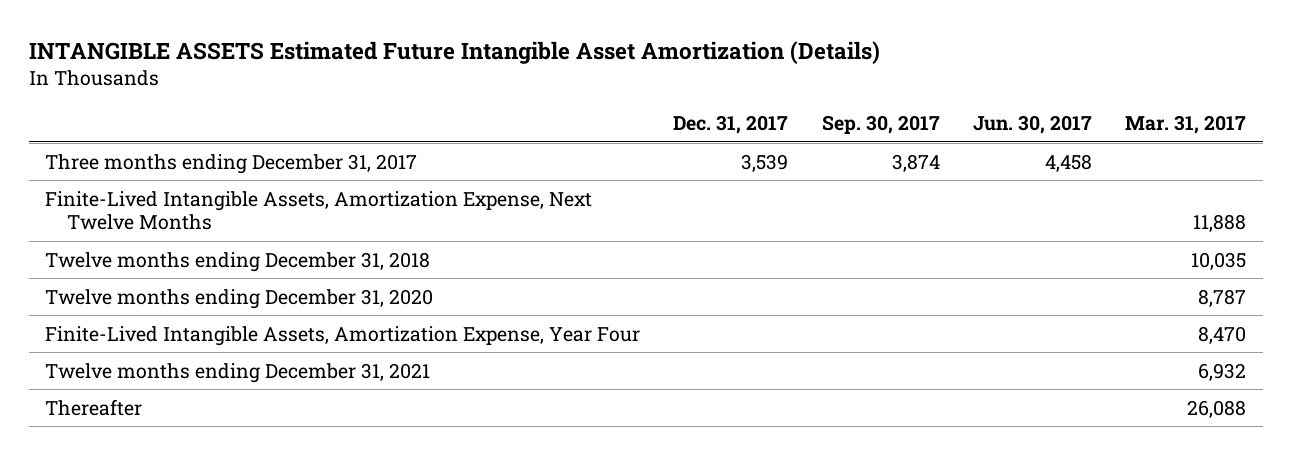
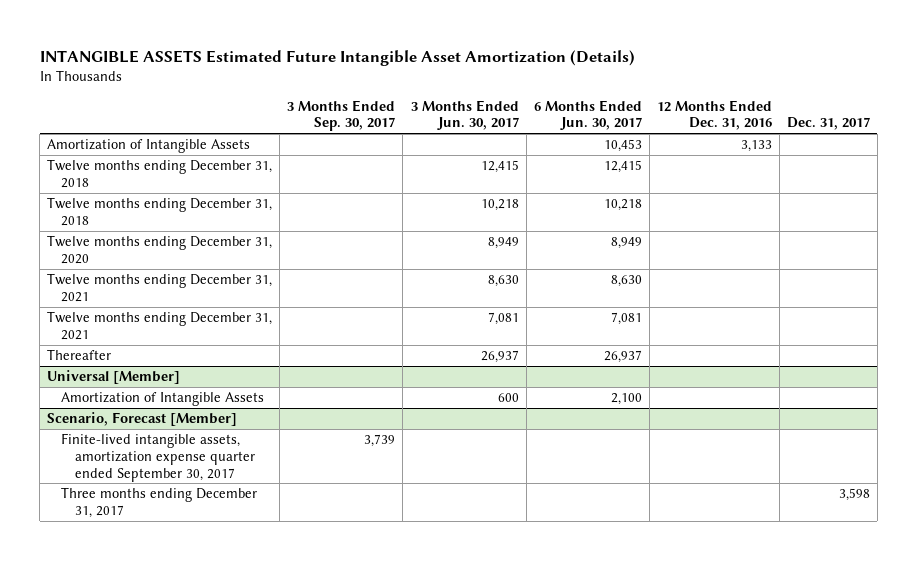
[821,115,940,135] Sep. 30, 2017 -> none
[972,115,1092,135] Jun. 30, 2017 -> none
[1125,115,1247,135] Mar. 31, 2017 -> none
none -> [287,99,396,132] 3 Months Ended Sep. 30, 2017
none -> [410,99,519,131] 3 Months Ended Jun. 30, 2017
none -> [533,99,642,131] 6 Months Ended Jun. 30, 2017
none -> [656,99,772,131] 12 Months Ended Dec. 31, 2016
[45,153,418,174] Three months ending December 31, 2017 -> none
[45,190,593,231] Finite-Lived Intangible Assets, Amortization Expense, Next Twelve Months -> none
none -> [47,139,251,154] Amortization of Intangible Assets
none -> [47,197,273,226] Twelve months ending December 31, 2018
[45,325,641,346] Finite-Lived Intangible Assets, Amortization Expense, Year Four -> none
none -> [47,311,273,340] Twelve months ending December 31, 2021
none -> [47,370,181,385] Universal [Member]
none -> [61,392,265,407] Amortization of Intangible Assets
none -> [47,412,238,427] Scenario, Forecast [Member]
none -> [61,433,255,482] Finite-lived intangible assets, amortization expense quarter ended September 30, 2017
none -> [61,487,258,518] Three months ending December 31, 2017

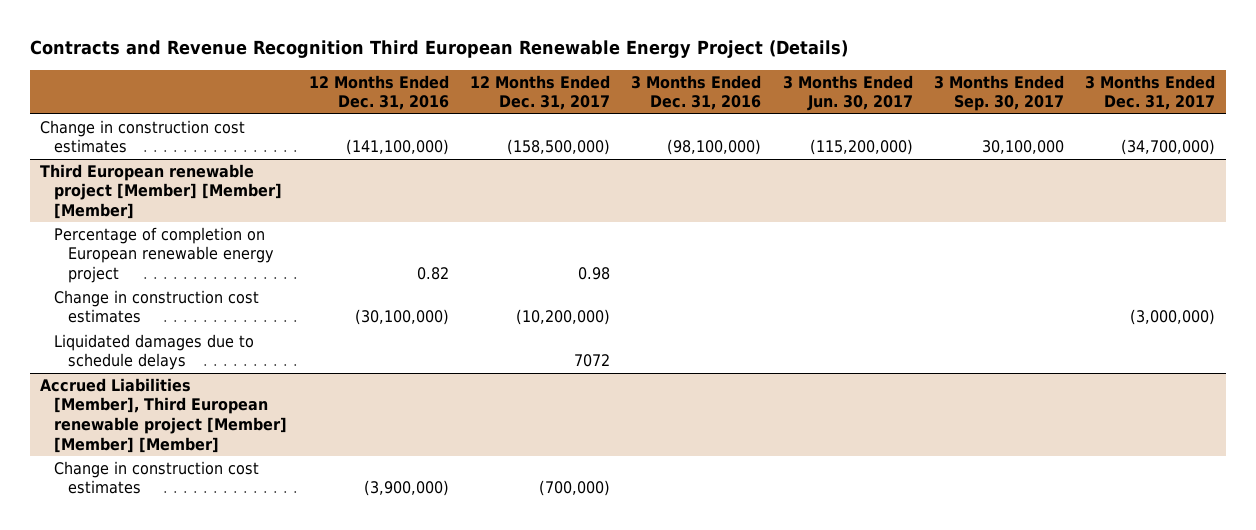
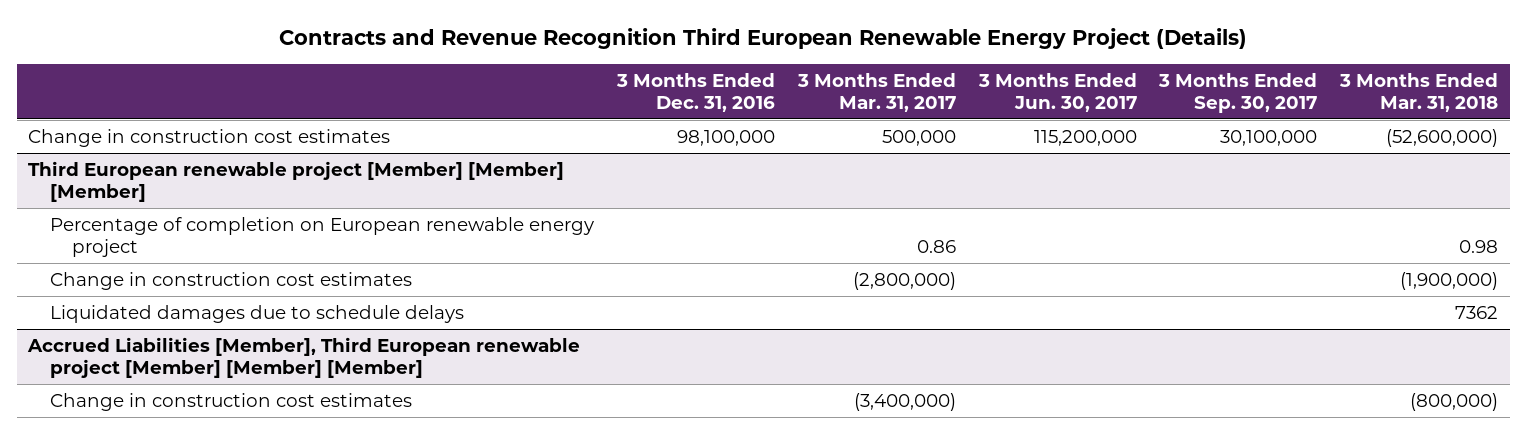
[308,74,449,111] 12 Months Ended Dec. 31, 2016 -> none
[469,74,610,111] 12 Months Ended Dec. 31, 2017 -> none
[1085,74,1216,111] 3 Months Ended Dec. 31, 2017 -> none
none -> [796,72,956,112] 3 Months Ended Mar. 31, 2017
none -> [1339,72,1499,112] 3 Months Ended Mar. 31, 2018
[667,139,762,156] (98,100,000) -> [676,130,775,147] 98,100,000
[809,139,913,156] (115,200,000) -> [1033,130,1137,147] 115,200,000

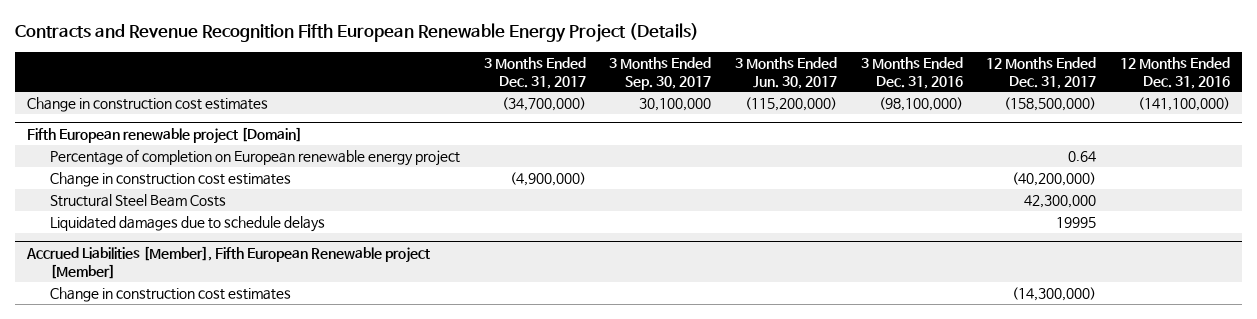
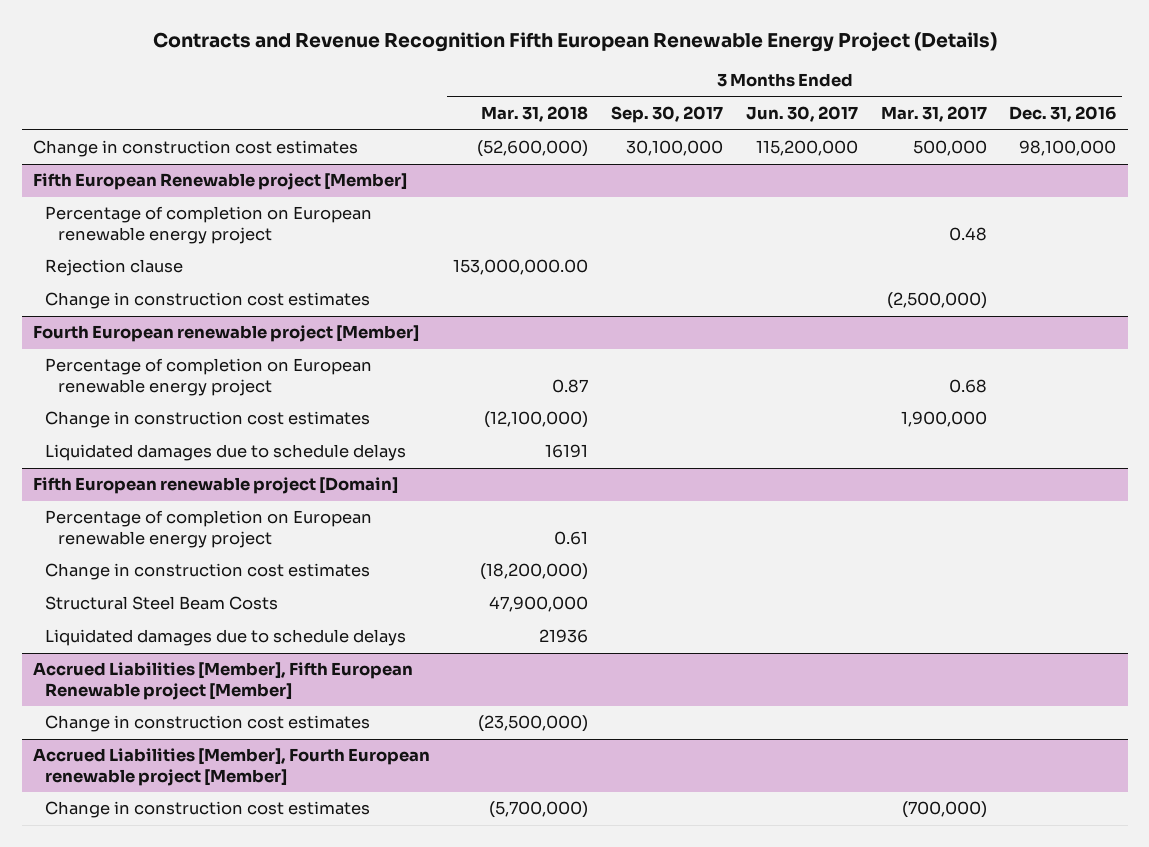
[483,56,586,89] 3 Months Ended Dec. 31, 2017 -> none
[986,56,1097,89] 12 Months Ended Dec. 31, 2017 -> none
[1120,56,1231,89] 12 Months Ended Dec. 31, 2016 -> none
none -> [480,106,588,123] Mar. 31, 2018
none -> [880,106,987,123] Mar. 31, 2017
[745,97,838,112] (115,200,000) -> [755,140,858,157] 115,200,000
[878,97,963,112] (98,100,000) -> [1019,140,1117,157] 98,100,000
none -> [33,173,408,191] Fifth European Renewable project [Member]
none -> [45,206,373,244] Percentage of completion on European renewable energy project
none -> [45,259,184,277] Rejection clause
none -> [45,292,371,310] Change in construction cost estimates
none -> [33,325,420,343] Fourth European renewable project [Member]
none -> [45,358,373,396] Percentage of completion on European renewable energy project
none -> [45,411,371,429] Change in construction cost estimates
none -> [45,444,407,462] Liquidated damages due to schedule delays
none -> [33,748,431,786] Accrued Liabilities [Member], Fourth European renewable project [Member]
none -> [45,801,371,819] Change in construction cost estimates

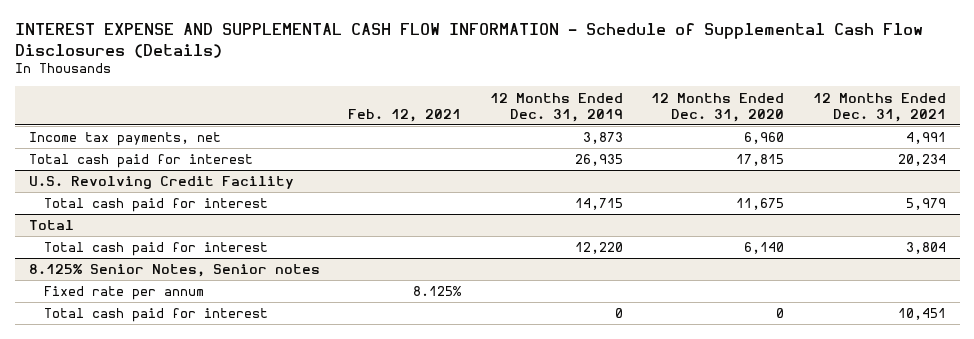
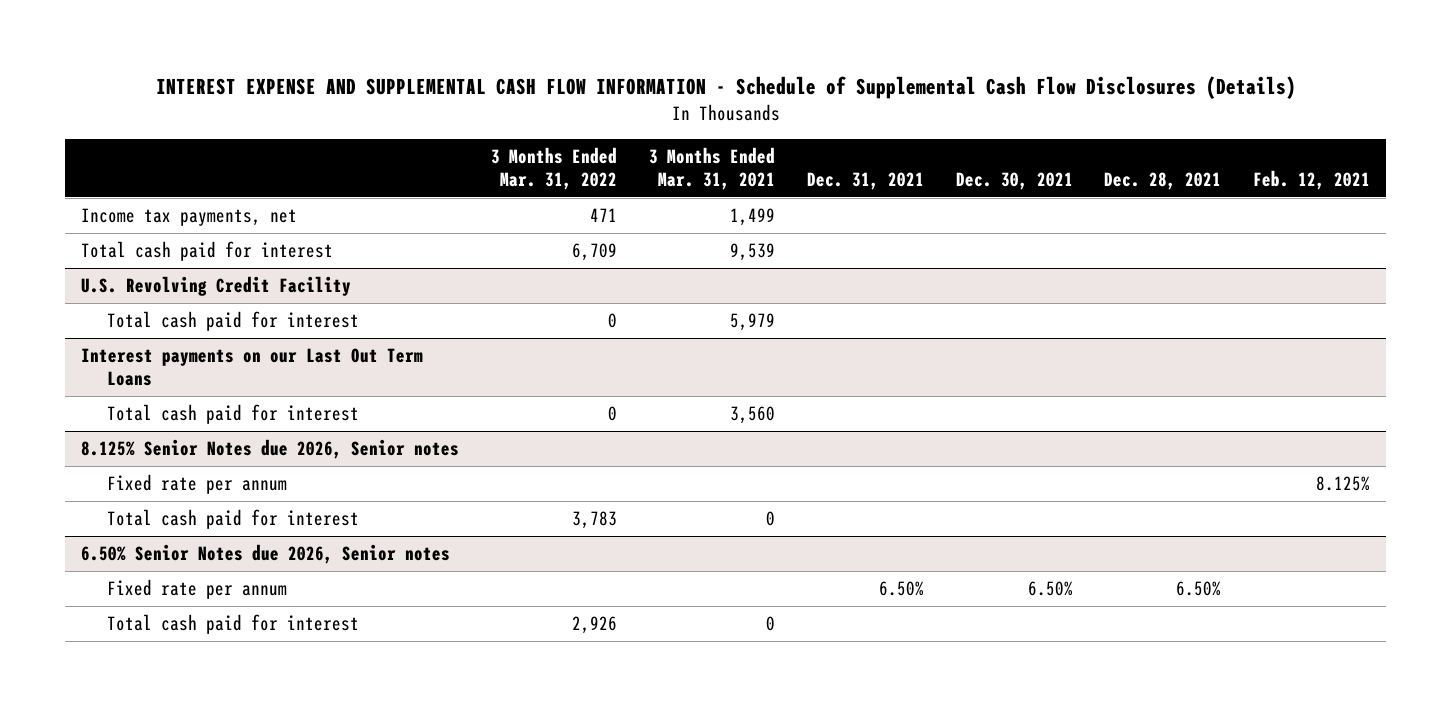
[489,92,623,122] 12 Months Ended Dec. 31, 2019 -> none
[651,92,785,122] 12 Months Ended Dec. 31, 2020 -> none
[812,92,946,122] 12 Months Ended Dec. 31, 2021 -> none
none -> [491,146,618,190] 3 Months Ended Mar. 31, 2022
none -> [648,146,775,190] 3 Months Ended Mar. 31, 2021
none -> [806,171,924,190] Dec. 31, 2021
none -> [955,171,1073,190] Dec. 30, 2021
none -> [1104,171,1222,190] Dec. 28, 2021
[28,220,74,231] Total -> [81,348,424,387] Interest payments on our Last Out Term Loans
[28,264,320,278] 8.125% Senior Notes, Senior notes -> [81,439,460,460] 8.125% Senior Notes due 2026, Senior notes
none -> [81,544,451,565] 6.50% Senior Notes due 2026, Senior notes
none -> [106,579,287,600] Fixed rate per annum
none -> [106,614,359,635] Total cash paid for interest

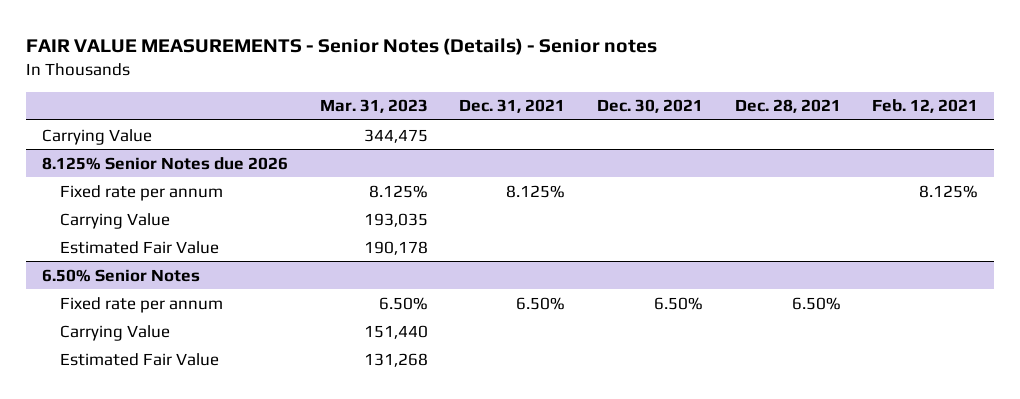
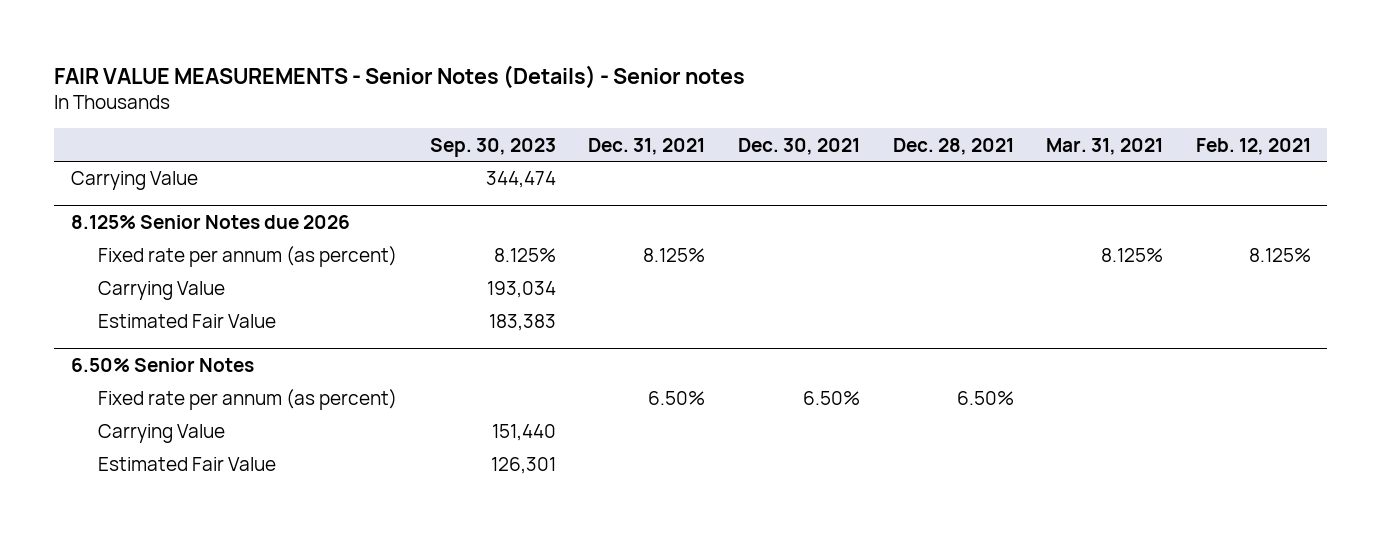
[319,99,428,114] Mar. 31, 2023 -> none
none -> [429,137,556,157] Sep. 30, 2023
none -> [1046,137,1164,155] Mar. 31, 2021
[59,184,223,201] Fixed rate per annum -> [97,246,397,268] Fixed rate per annum (as percent)
[59,296,223,313] Fixed rate per annum -> [97,389,397,411] Fixed rate per annum (as percent)

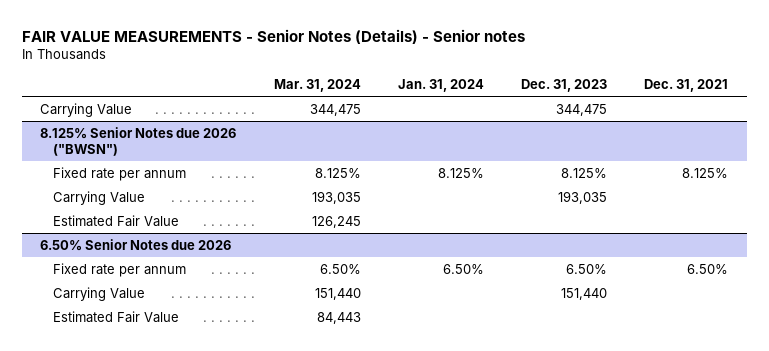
[429,137,556,157] Sep. 30, 2023 -> none
[737,137,860,155] Dec. 30, 2021 -> none
[892,137,1014,155] Dec. 28, 2021 -> none
[1046,137,1164,155] Mar. 31, 2021 -> none
[1195,137,1311,155] Feb. 12, 2021 -> none
none -> [273,79,361,93] Mar. 31, 2024
none -> [397,79,484,93] Jan. 31, 2024
none -> [521,79,608,93] Dec. 31, 2023
[70,215,350,230] 8.125% Senior Notes due 2026 -> [40,126,237,156] 8.125% Senior Notes due 2026 ("BWSN")
[97,246,397,268] Fixed rate per annum (as percent) -> [52,166,186,181] Fixed rate per annum
[70,358,254,373] 6.50% Senior Notes -> [40,238,232,251] 6.50% Senior Notes due 2026
[97,389,397,411] Fixed rate per annum (as percent) -> [52,262,186,277] Fixed rate per annum

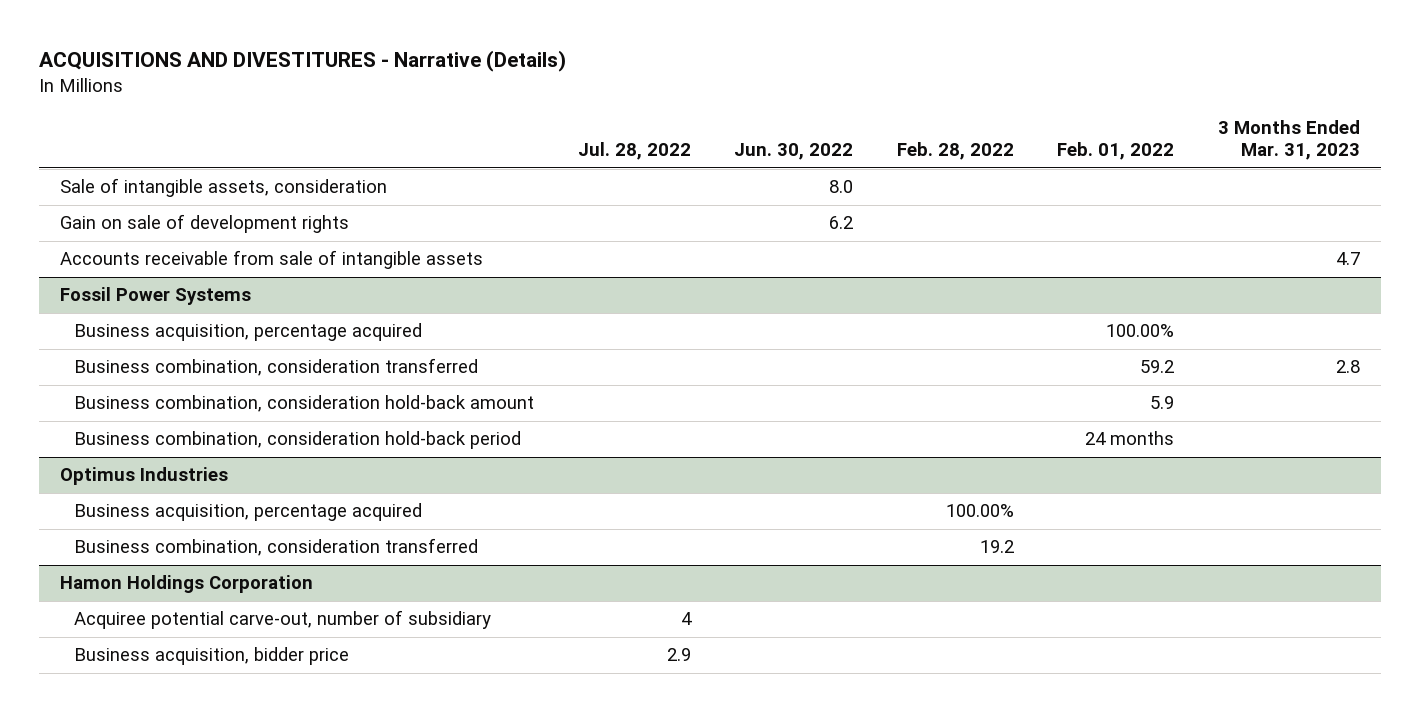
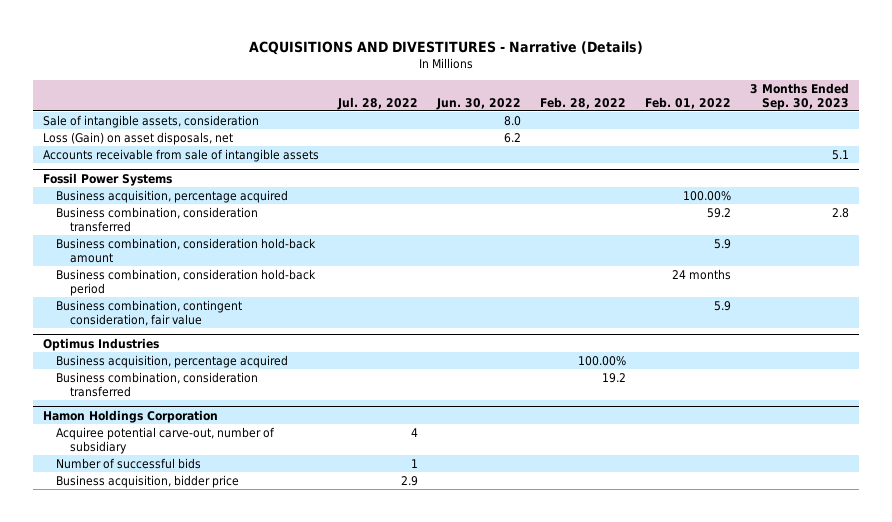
[1217,120,1360,161] 3 Months Ended Mar. 31, 2023 -> none
none -> [750,82,850,110] 3 Months Ended Sep. 30, 2023
[60,214,350,234] Gain on sale of development rights -> [42,132,233,146] Loss (Gain) on asset disposals, net
none -> [56,300,243,326] Business combination, contingent consideration, fair value
none -> [56,458,202,470] Number of successful bids

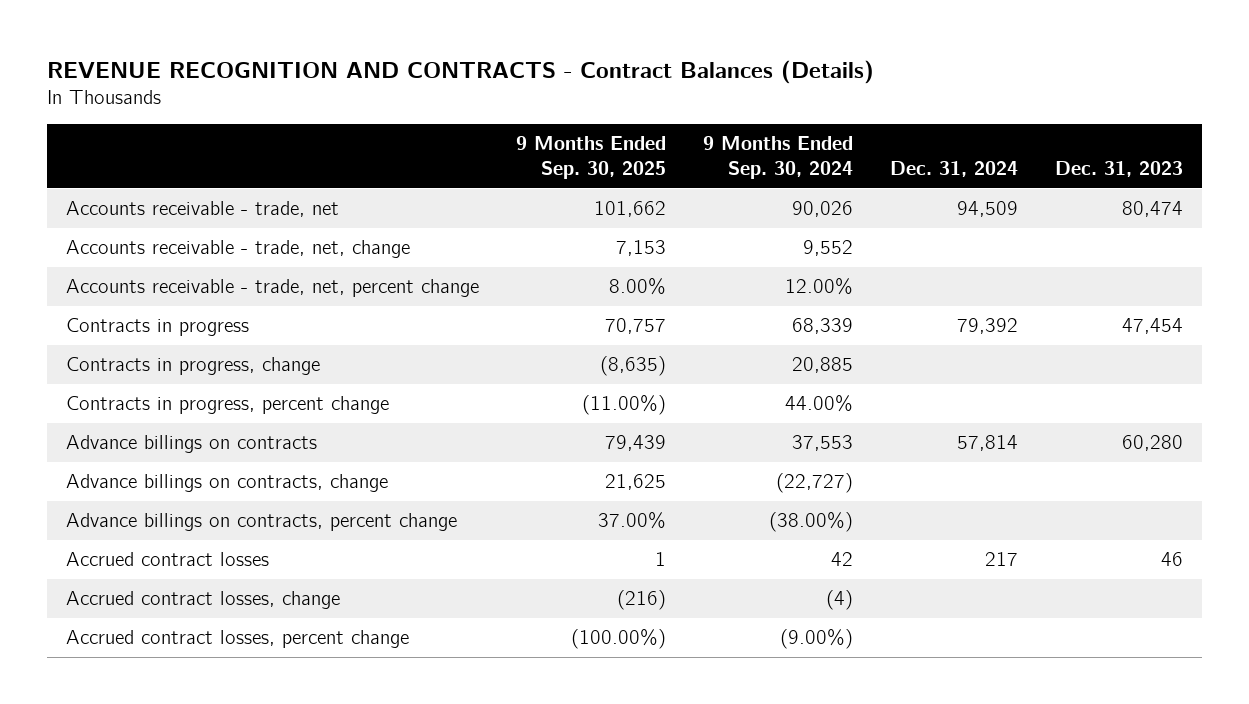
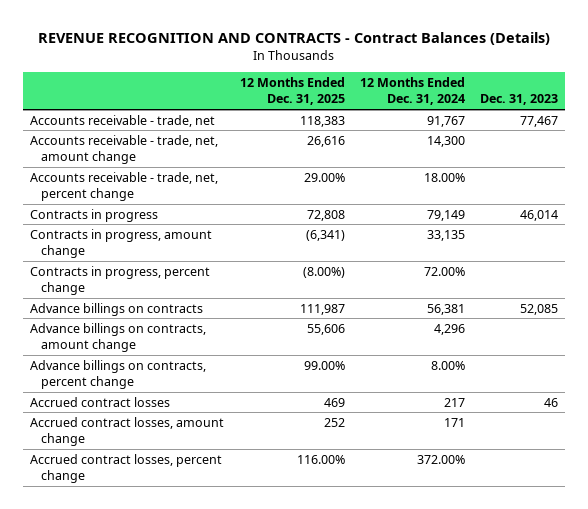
[515,135,666,180] 9 Months Ended Sep. 30, 2025 -> none
[702,135,853,180] 9 Months Ended Sep. 30, 2024 -> none
[890,161,1019,178] Dec. 31, 2024 -> none
none -> [239,77,345,106] 12 Months Ended Dec. 31, 2025
none -> [359,77,465,106] 12 Months Ended Dec. 31, 2024
[1122,201,1184,218] 80,474 -> [519,115,558,127] 77,467
[65,240,410,259] Accounts receivable - trade, net, change -> [30,134,219,165] Accounts receivable - trade, net, amount change
[1122,318,1184,335] 47,454 -> [519,209,558,221] 46,014
[65,357,320,376] Contracts in progress, change -> [30,228,213,259] Contracts in progress, amount change
[1122,435,1184,452] 60,280 -> [519,303,558,315] 52,085
[65,474,388,493] Advance billings on contracts, change -> [30,322,207,353] Advance billings on contracts, amount change
[65,591,340,610] Accrued contract losses, change -> [30,416,225,447] Accrued contract losses, amount change

